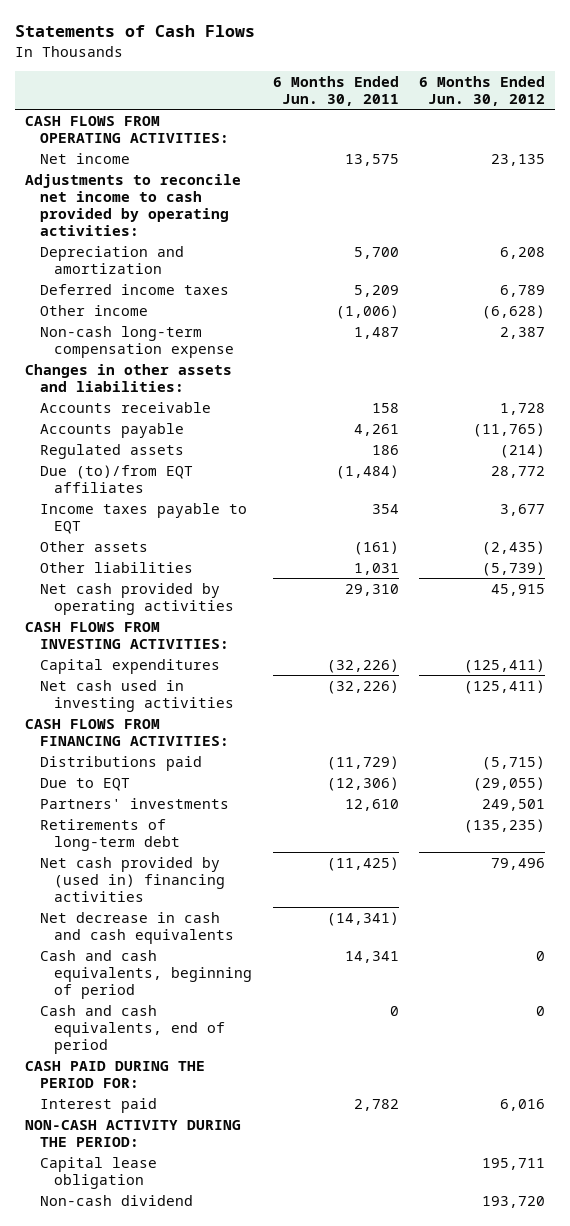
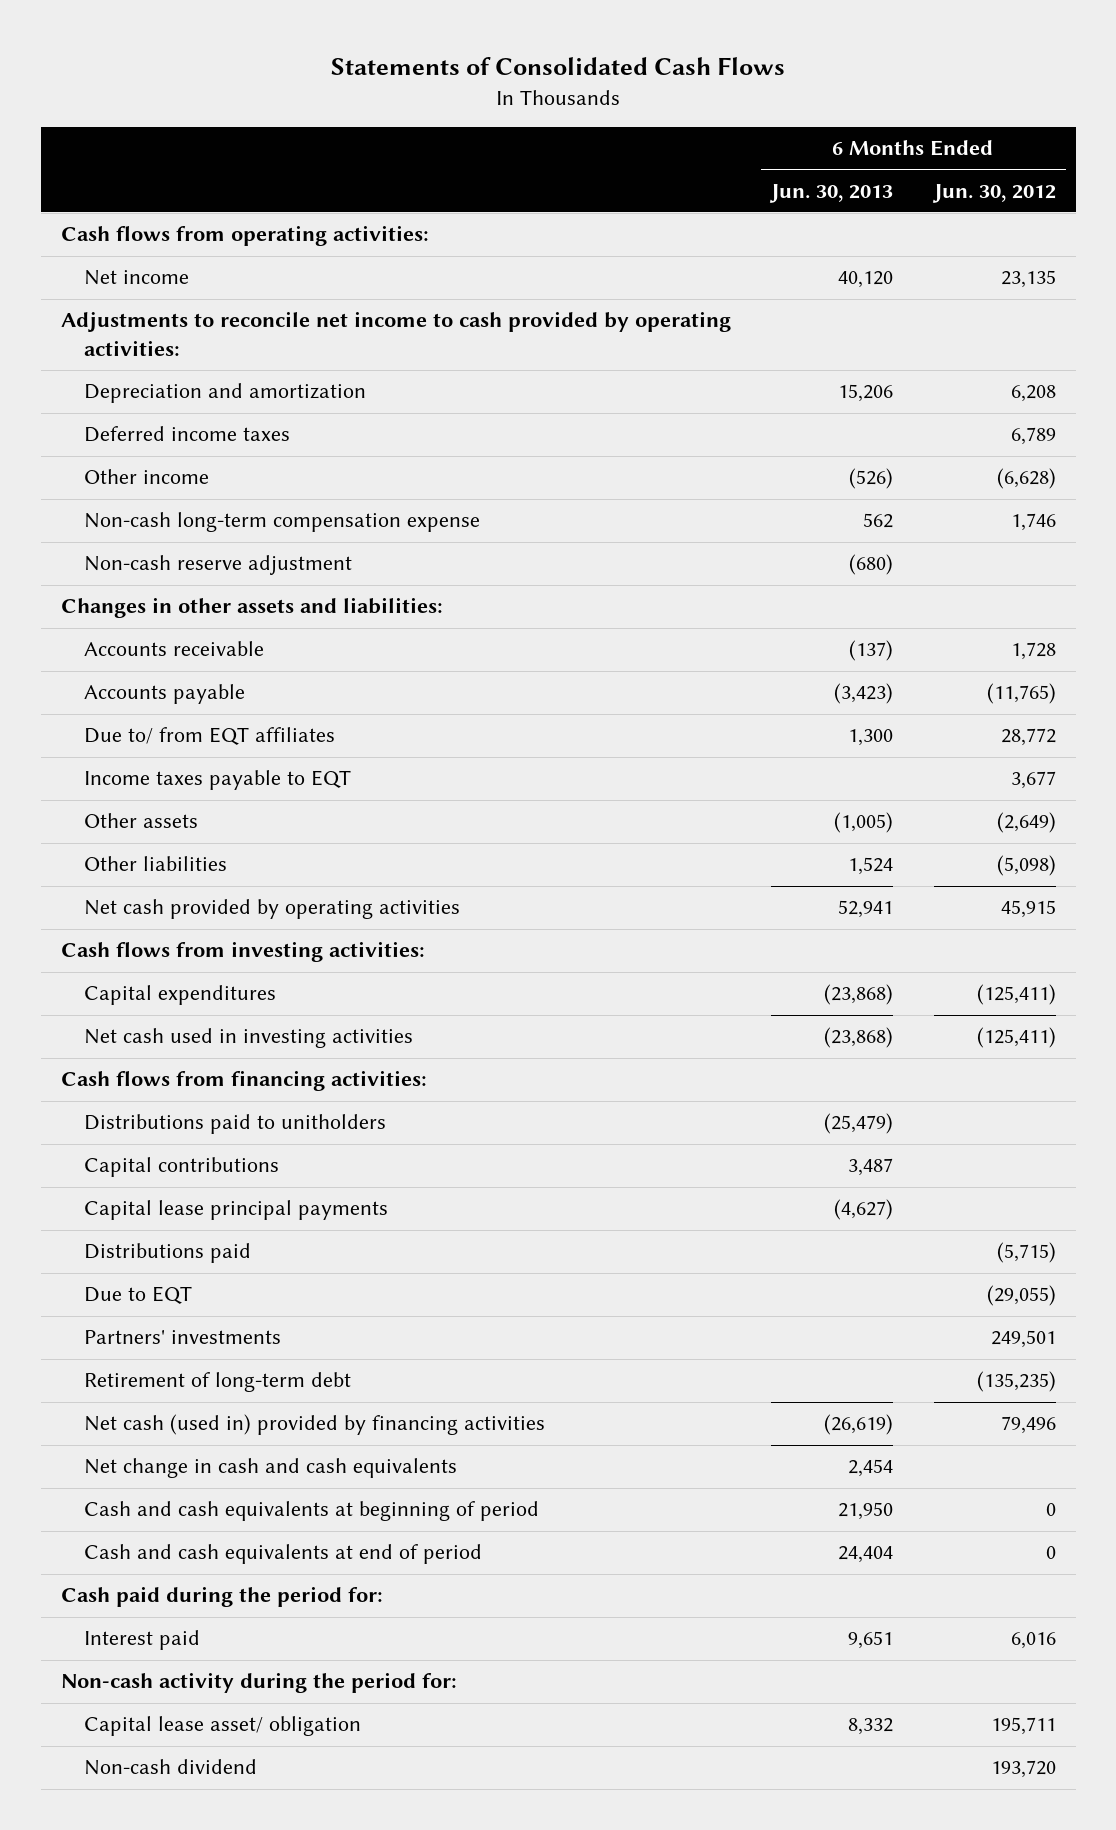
[15,25,256,38] Statements of Cash Flows -> [331,56,786,75] Statements of Consolidated Cash Flows
[272,75,399,106] 6 Months Ended Jun. 30, 2011 -> none
none -> [769,183,894,203] Jun. 30, 2013
[25,115,229,143] CASH FLOWS FROM OPERATING ACTIVITIES: -> [60,225,429,247] Cash flows from operating activities:
[499,326,545,339] 2,387 -> [1010,513,1056,532] 1,746
none -> [83,555,352,576] Non-cash reserve adjustment
[39,443,184,459] Regulated assets -> none
[39,464,193,493] Due (to)/from EQT affiliates -> [83,727,335,746] Due to/ from EQT affiliates
[481,540,545,555] (2,435) -> [996,812,1056,834] (2,649)
[481,561,545,576] (5,739) -> [996,855,1056,877] (5,098)
[25,621,229,649] CASH FLOWS FROM INVESTING ACTIVITIES: -> [60,941,425,963] Cash flows from investing activities:
[25,718,229,746] CASH FLOWS FROM FINANCING ACTIVITIES: -> [60,1070,427,1092] Cash flows from financing activities:
none -> [83,1114,386,1135] Distributions paid to unitholders
none -> [83,1157,279,1178] Capital contributions
none -> [83,1200,388,1221] Capital lease principal payments
[39,818,181,851] Retirements of long-term debt -> [83,1372,351,1393] Retirement of long-term debt
[39,856,226,902] Net cash provided by (used in) financing activities -> [83,1414,545,1436] Net cash (used in) provided by financing activities
[39,911,235,944] Net decrease in cash and cash equivalents -> [83,1458,457,1479] Net change in cash and cash equivalents
[39,949,253,999] Cash and cash equivalents, beginning of period -> [83,1501,539,1522] Cash and cash equivalents at beginning of period
[39,1004,226,1054] Cash and cash equivalents, end of period -> [83,1544,482,1565] Cash and cash equivalents at end of period
[25,1060,206,1088] CASH PAID DURING THE PERIOD FOR: -> [60,1586,383,1608] Cash paid during the period for:
[25,1119,242,1147] NON-CASH ACTIVITY DURING THE PERIOD: -> [60,1672,457,1694] Non-cash activity during the period for:
[39,1156,157,1189] Capital lease obligation -> [83,1716,361,1737] Capital lease asset/ obligation

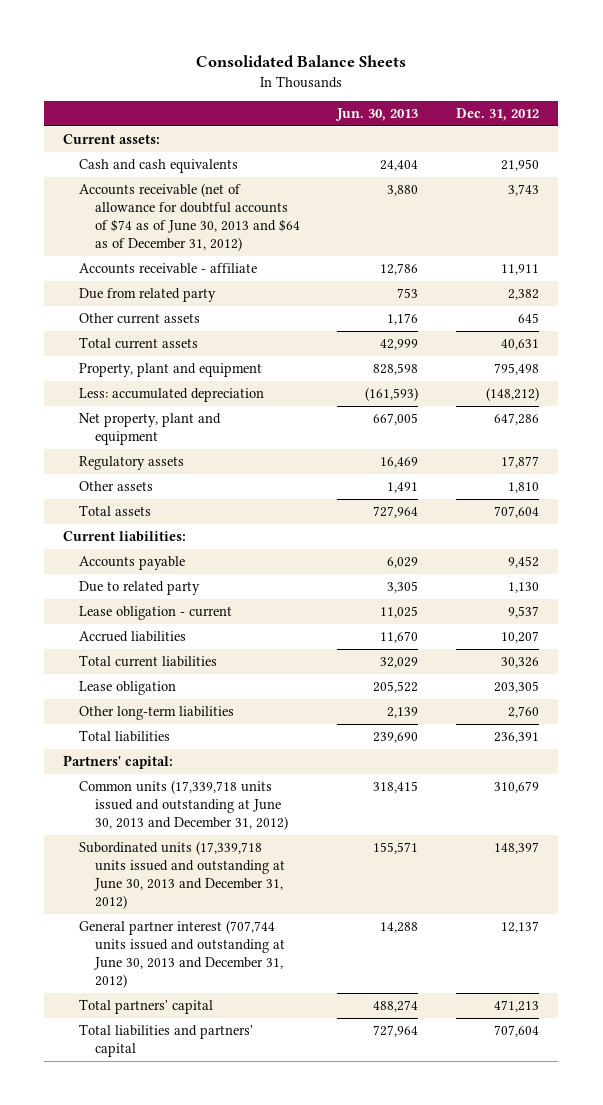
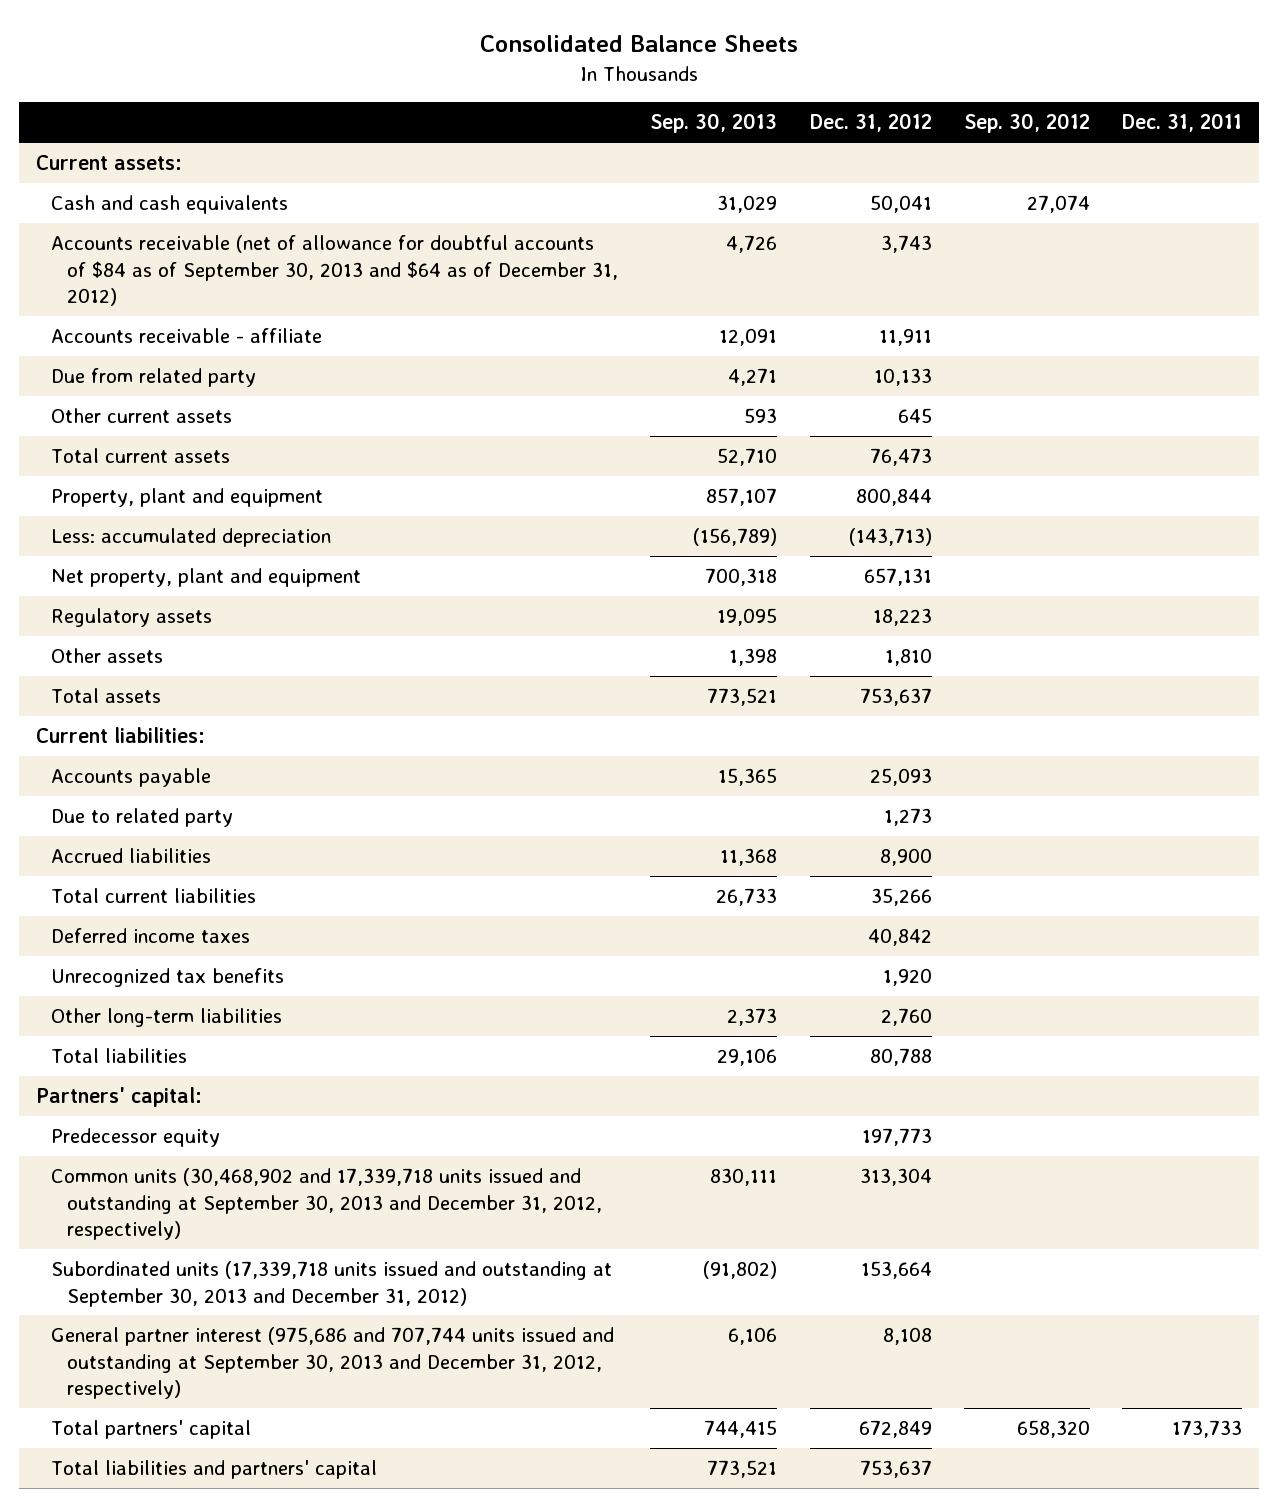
[335,108,419,122] Jun. 30, 2013 -> none
none -> [650,113,778,134] Sep. 30, 2013
none -> [964,113,1091,134] Sep. 30, 2012
none -> [1122,113,1243,133] Dec. 31, 2011
[501,159,540,172] 21,950 -> [869,195,932,214] 50,041
[78,183,300,252] Accounts receivable (net of allowance for doubtful accounts of $74 as of June 30, 2013 and $64 as of December 31, 2012) -> [51,235,619,307] Accounts receivable (net of allowance for doubtful accounts of $84 as of September 30, 2013 and $64 as of December 31, 2012)
[508,289,540,301] 2,382 -> [873,368,932,387] 10,133
[501,339,540,351] 40,631 -> [869,448,932,467] 76,473
[494,363,540,376] 795,498 -> [855,488,932,507] 800,844
[486,387,540,402] (148,212) -> [848,528,932,547] (143,713)
[494,413,540,426] 647,286 -> [863,568,932,587] 657,131
[501,456,540,469] 17,877 -> [872,608,932,627] 18,223
[494,506,540,519] 707,604 -> [859,688,932,707] 753,637
[78,606,232,621] Lease obligation - current -> none
[78,681,176,696] Lease obligation -> none
[508,556,540,569] 9,452 -> [869,768,932,787] 25,093
[508,582,540,594] 1,130 -> [883,808,932,827] 1,273
[501,631,540,644] 10,207 -> [879,848,932,867] 8,900
[501,657,540,669] 30,326 -> [870,888,932,907] 35,266
none -> [51,928,251,944] Deferred income taxes
none -> [51,968,285,988] Unrecognized tax benefits
[494,732,540,744] 236,391 -> [869,1048,932,1067] 80,788
none -> [51,1128,221,1148] Predecessor equity
[78,780,288,831] Common units (17,339,718 units issued and outstanding at June 30, 2013 and December 31, 2012) -> [51,1168,603,1241] Common units (30,468,902 and 17,339,718 units issued and outstanding at September 30, 2013 and December 31, 2012, respectively)
[494,781,540,794] 310,679 -> [859,1168,932,1187] 313,304
[78,841,285,910] Subordinated units (17,339,718 units issued and outstanding at June 30, 2013 and December 31, 2012) -> [51,1261,613,1307] Subordinated units (17,339,718 units issued and outstanding at September 30, 2013 and December 31, 2012)
[494,842,540,855] 148,397 -> [860,1261,932,1280] 153,664
[78,920,285,989] General partner interest (707,744 units issued and outstanding at June 30, 2013 and December 31, 2012) -> [51,1327,615,1400] General partner interest (975,686 and 707,744 units issued and outstanding at September 30, 2013 and December 31, 2012, respectively)
[501,921,540,934] 12,137 -> [882,1327,932,1346] 8,108
[494,1000,540,1013] 471,213 -> [858,1420,932,1439] 672,849
[494,1025,540,1038] 707,604 -> [859,1460,932,1479] 753,637

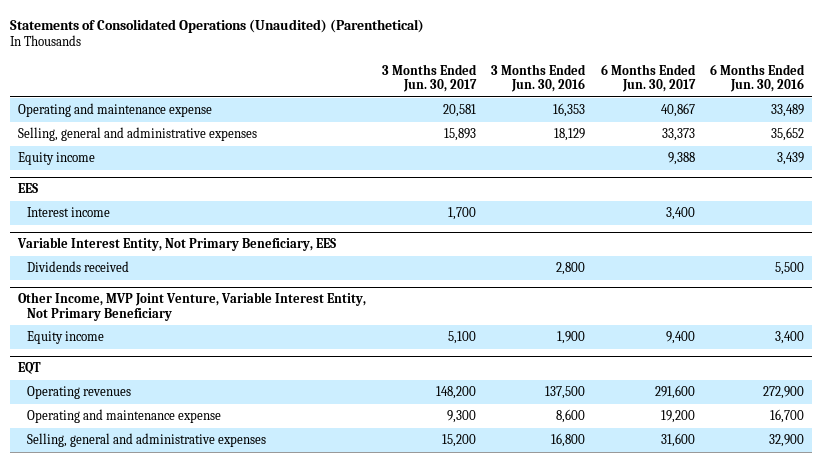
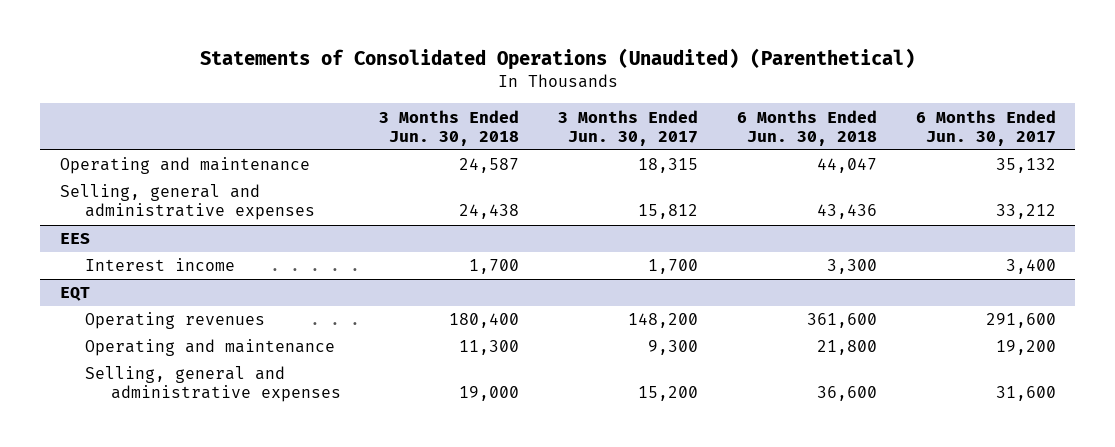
[491,63,587,93] 3 Months Ended Jun. 30, 2016 -> none
[710,63,806,93] 6 Months Ended Jun. 30, 2016 -> none
none -> [379,109,520,146] 3 Months Ended Jun. 30, 2018
none -> [736,109,877,146] 6 Months Ended Jun. 30, 2018
[18,152,96,166] Equity income -> none
[18,103,213,118] Operating and maintenance expense -> [59,157,310,175] Operating and maintenance
[442,104,476,118] 20,581 -> [638,158,699,174] 18,315
[660,103,695,118] 40,867 -> [995,158,1056,174] 35,132
[443,128,476,142] 15,893 -> [638,204,699,220] 15,812
[661,128,695,142] 33,373 -> [995,204,1056,220] 33,212
[17,237,337,252] Variable Interest Entity, Not Primary Beneficiary, EES -> none
[27,261,130,273] Dividends received -> none
[18,292,367,321] Other Income, MVP Joint Venture, Variable Interest Entity, Not Primary Beneficiary -> none
[27,331,105,345] Equity income -> none
[27,409,222,424] Operating and maintenance expense -> [85,339,336,357] Operating and maintenance

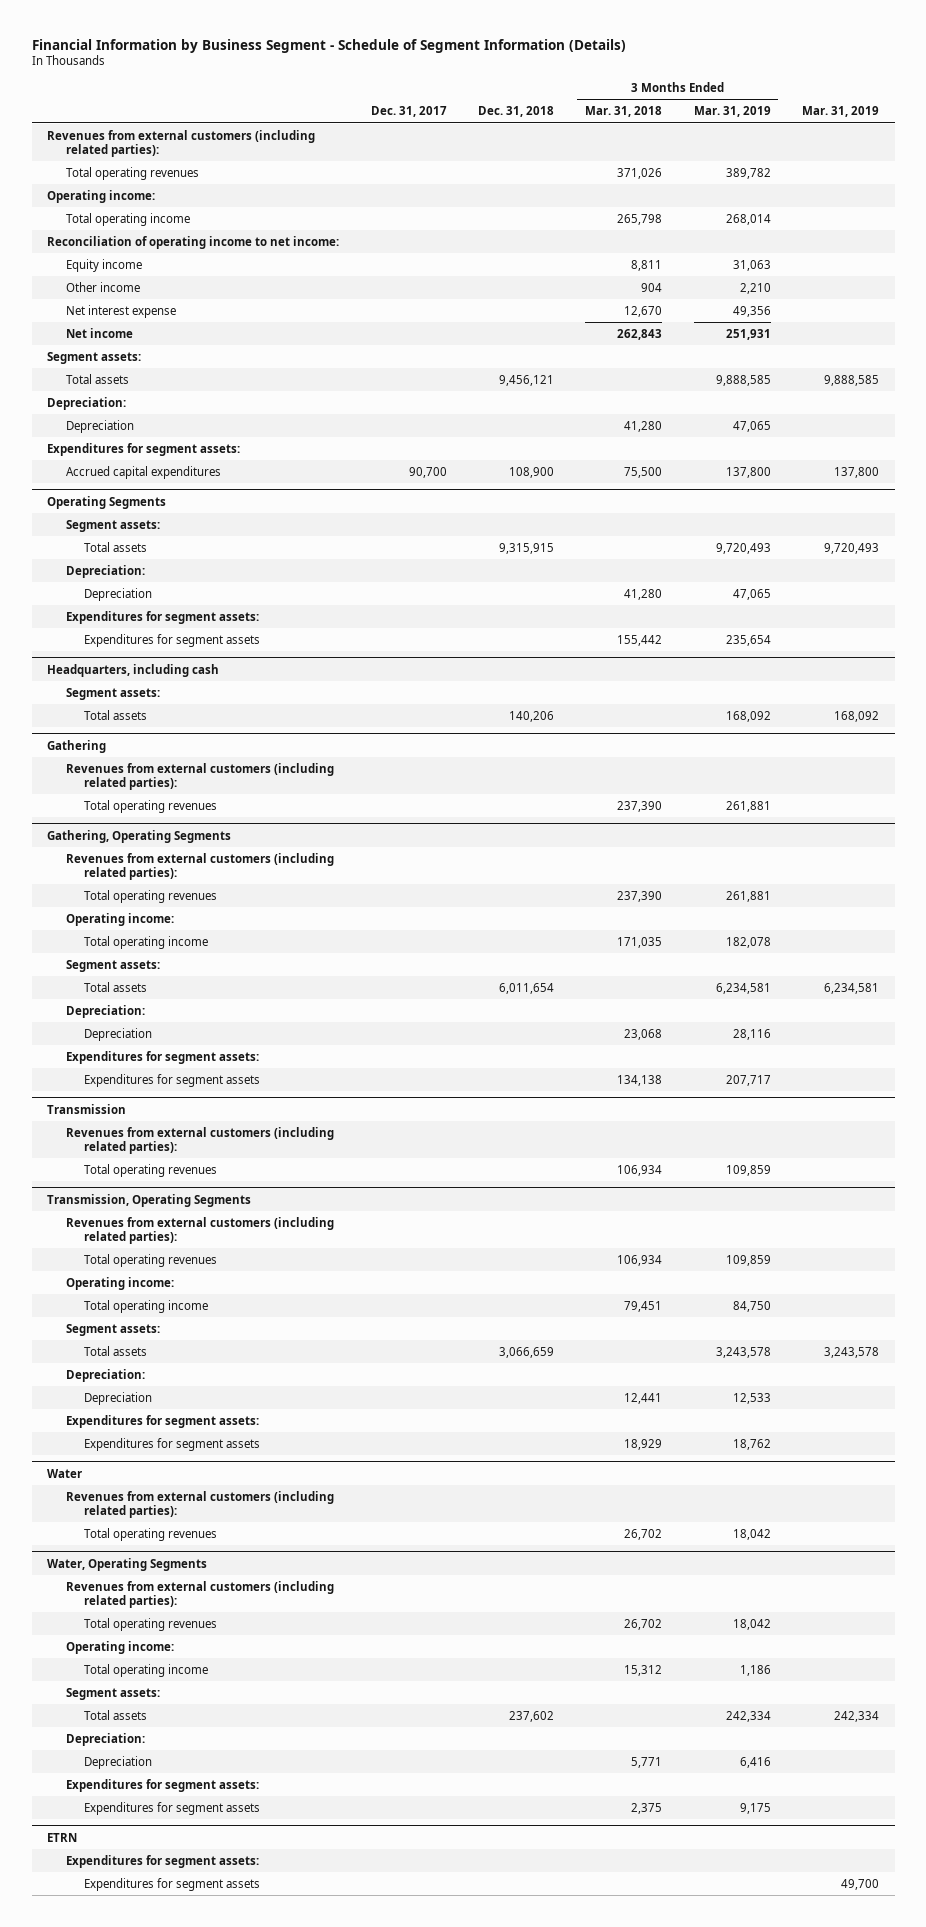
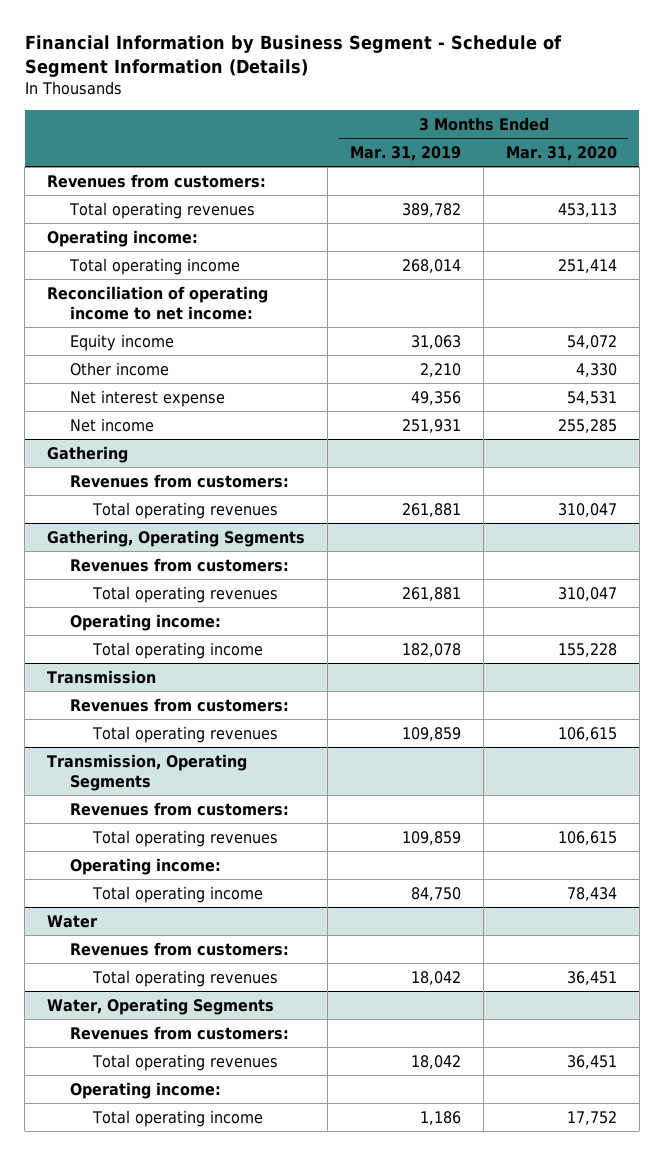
[370,106,447,118] Dec. 31, 2017 -> none
[478,106,555,118] Dec. 31, 2018 -> none
[585,106,663,118] Mar. 31, 2018 -> none
[801,106,879,118] Mar. 31, 2019 -> none
none -> [506,145,618,161] Mar. 31, 2020
[47,129,316,157] Revenues from external customers (including related parties): -> [47,173,267,188] Revenues from customers:
[47,351,142,364] Segment assets: -> none
[65,373,129,384] Total assets -> none
[47,396,127,410] Depreciation: -> none
[65,419,134,433] Depreciation -> none
[47,442,241,456] Expenditures for segment assets: -> none
[65,465,221,479] Accrued capital expenditures -> none
[47,495,167,509] Operating Segments -> none
[65,519,160,532] Segment assets: -> none
[84,541,148,552] Total assets -> none
[65,564,145,578] Depreciation: -> none
[84,587,153,601] Depreciation -> none
[65,610,259,624] Expenditures for segment assets: -> none
[84,633,261,647] Expenditures for segment assets -> none
[47,663,220,677] Headquarters, including cash -> none
[65,687,160,700] Segment assets: -> none
[84,709,148,720] Total assets -> none
[65,762,334,790] Revenues from external customers (including related parties): -> [70,473,290,488] Revenues from customers:
[65,852,334,880] Revenues from external customers (including related parties): -> [70,557,290,572] Revenues from customers:
[65,959,160,972] Segment assets: -> none
[84,981,148,992] Total assets -> none
[65,1004,145,1018] Depreciation: -> none
[84,1027,153,1041] Depreciation -> none
[65,1050,259,1064] Expenditures for segment assets: -> none
[84,1073,261,1087] Expenditures for segment assets -> none
[65,1126,334,1154] Revenues from external customers (including related parties): -> [70,697,290,712] Revenues from customers:
[65,1216,334,1244] Revenues from external customers (including related parties): -> [70,801,290,816] Revenues from customers:
[65,1323,160,1336] Segment assets: -> none
[84,1345,148,1356] Total assets -> none
[65,1368,145,1382] Depreciation: -> none
[84,1391,153,1405] Depreciation -> none
[65,1414,259,1428] Expenditures for segment assets: -> none
[84,1437,261,1451] Expenditures for segment assets -> none
[65,1490,334,1518] Revenues from external customers (including related parties): -> [70,941,290,956] Revenues from customers:
[65,1580,334,1608] Revenues from external customers (including related parties): -> [70,1025,290,1040] Revenues from customers:
[65,1687,160,1700] Segment assets: -> none
[84,1709,148,1720] Total assets -> none
[65,1732,145,1746] Depreciation: -> none
[84,1755,153,1769] Depreciation -> none
[65,1778,259,1792] Expenditures for segment assets: -> none
[84,1801,261,1815] Expenditures for segment assets -> none
[47,1832,78,1842] ETRN -> none
[65,1854,259,1868] Expenditures for segment assets: -> none
[84,1877,261,1891] Expenditures for segment assets -> none

